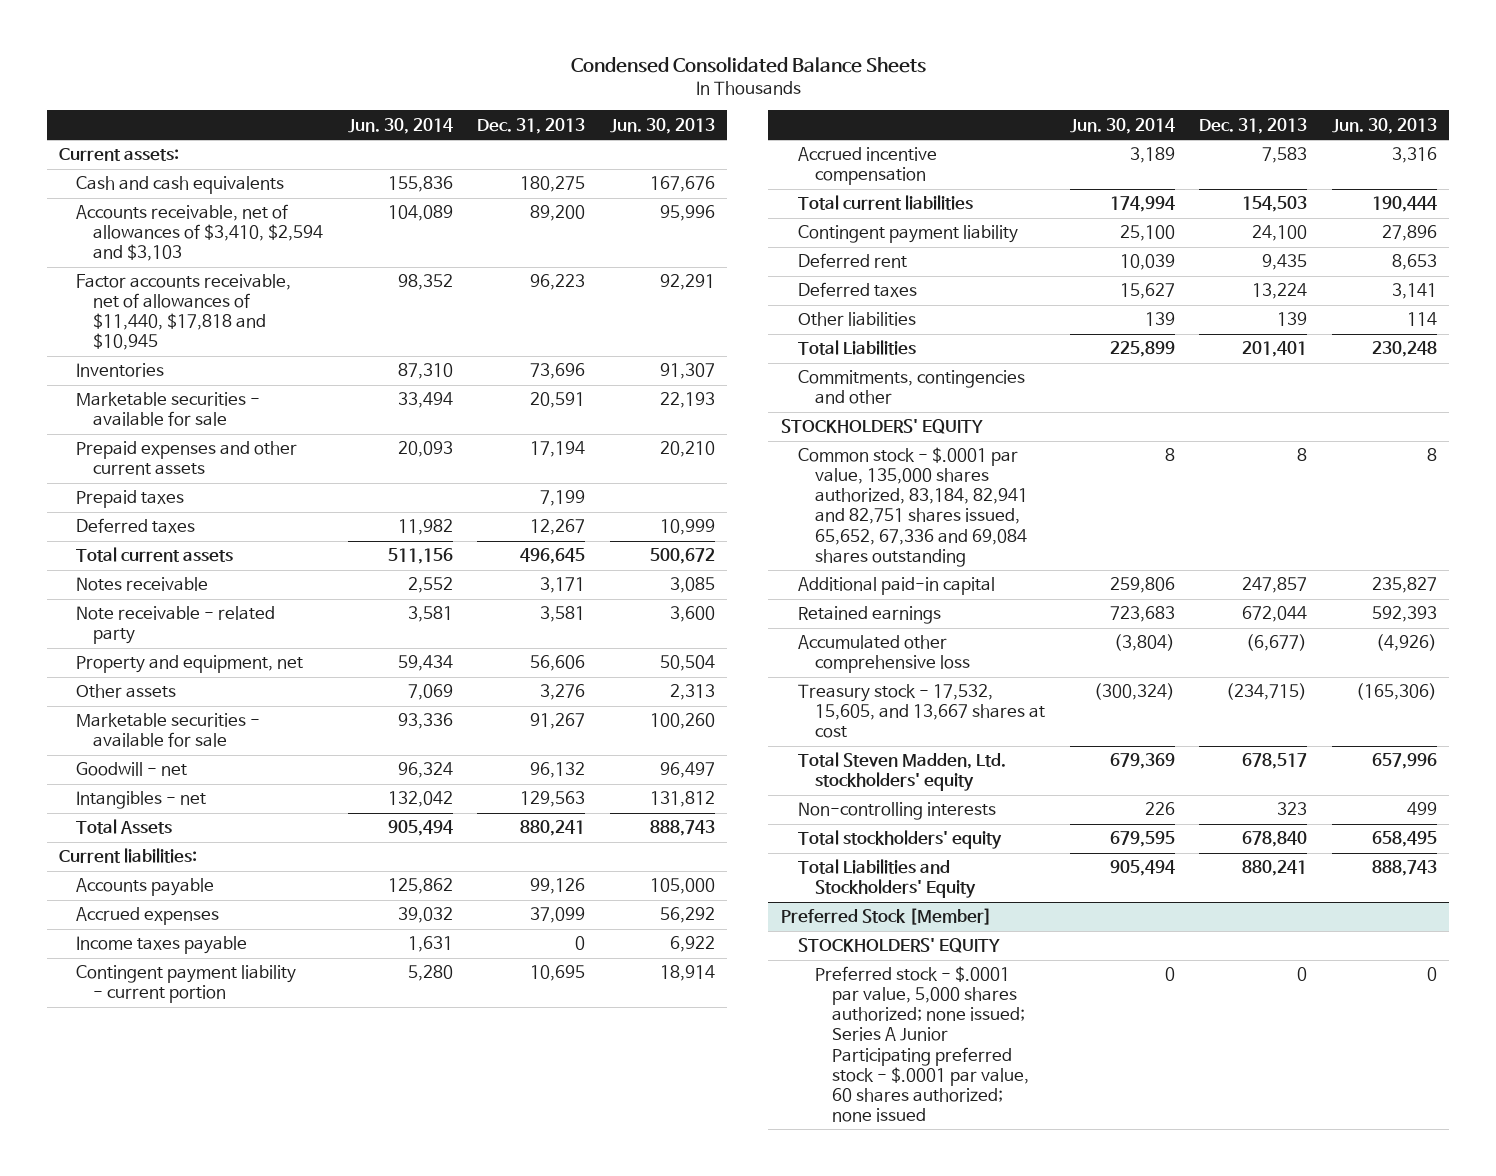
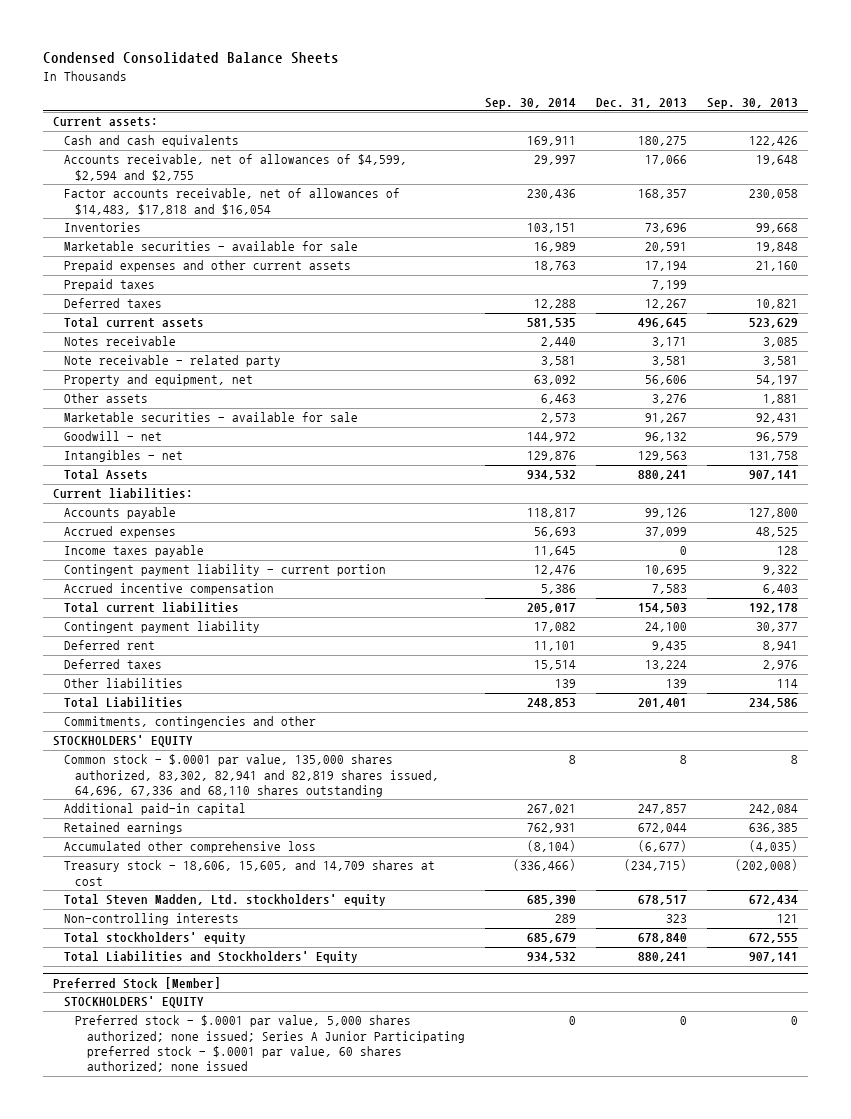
[347,117,453,134] Jun. 30, 2014 -> none
[610,117,716,134] Jun. 30, 2013 -> none
none -> [484,97,576,109] Sep. 30, 2014
none -> [707,97,799,109] Sep. 30, 2013
[75,204,324,262] Accounts receivable, net of allowances of $3,410, $2,594 and $3,103 -> [64,154,408,181] Accounts receivable, net of allowances of $4,599, $2,594 and $2,755
[530,205,586,222] 89,200 -> [644,155,687,166] 17,066
[75,274,291,351] Factor accounts receivable, net of allowances of $11,440, $17,818 and $10,945 -> [64,188,401,215] Factor accounts receivable, net of allowances of $14,483, $17,818 and $16,054
[530,274,586,291] 96,223 -> [637,189,687,200] 168,357
[797,447,1028,567] Common stock - $.0001 par value, 135,000 shares authorized, 83,184, 82,941 and 82,751 shares issued, 65,652, 67,336 and 69,084 shares outstanding -> [64,754,440,798] Common stock - $.0001 par value, 135,000 shares authorized, 83,302, 82,941 and 82,819 shares issued, 64,696, 67,336 and 68,110 shares outstanding
[797,684,1045,739] Treasury stock - 17,532, 15,605, and 13,667 shares at cost -> [64,860,436,886] Treasury stock - 18,606, 15,605, and 14,709 shares at cost

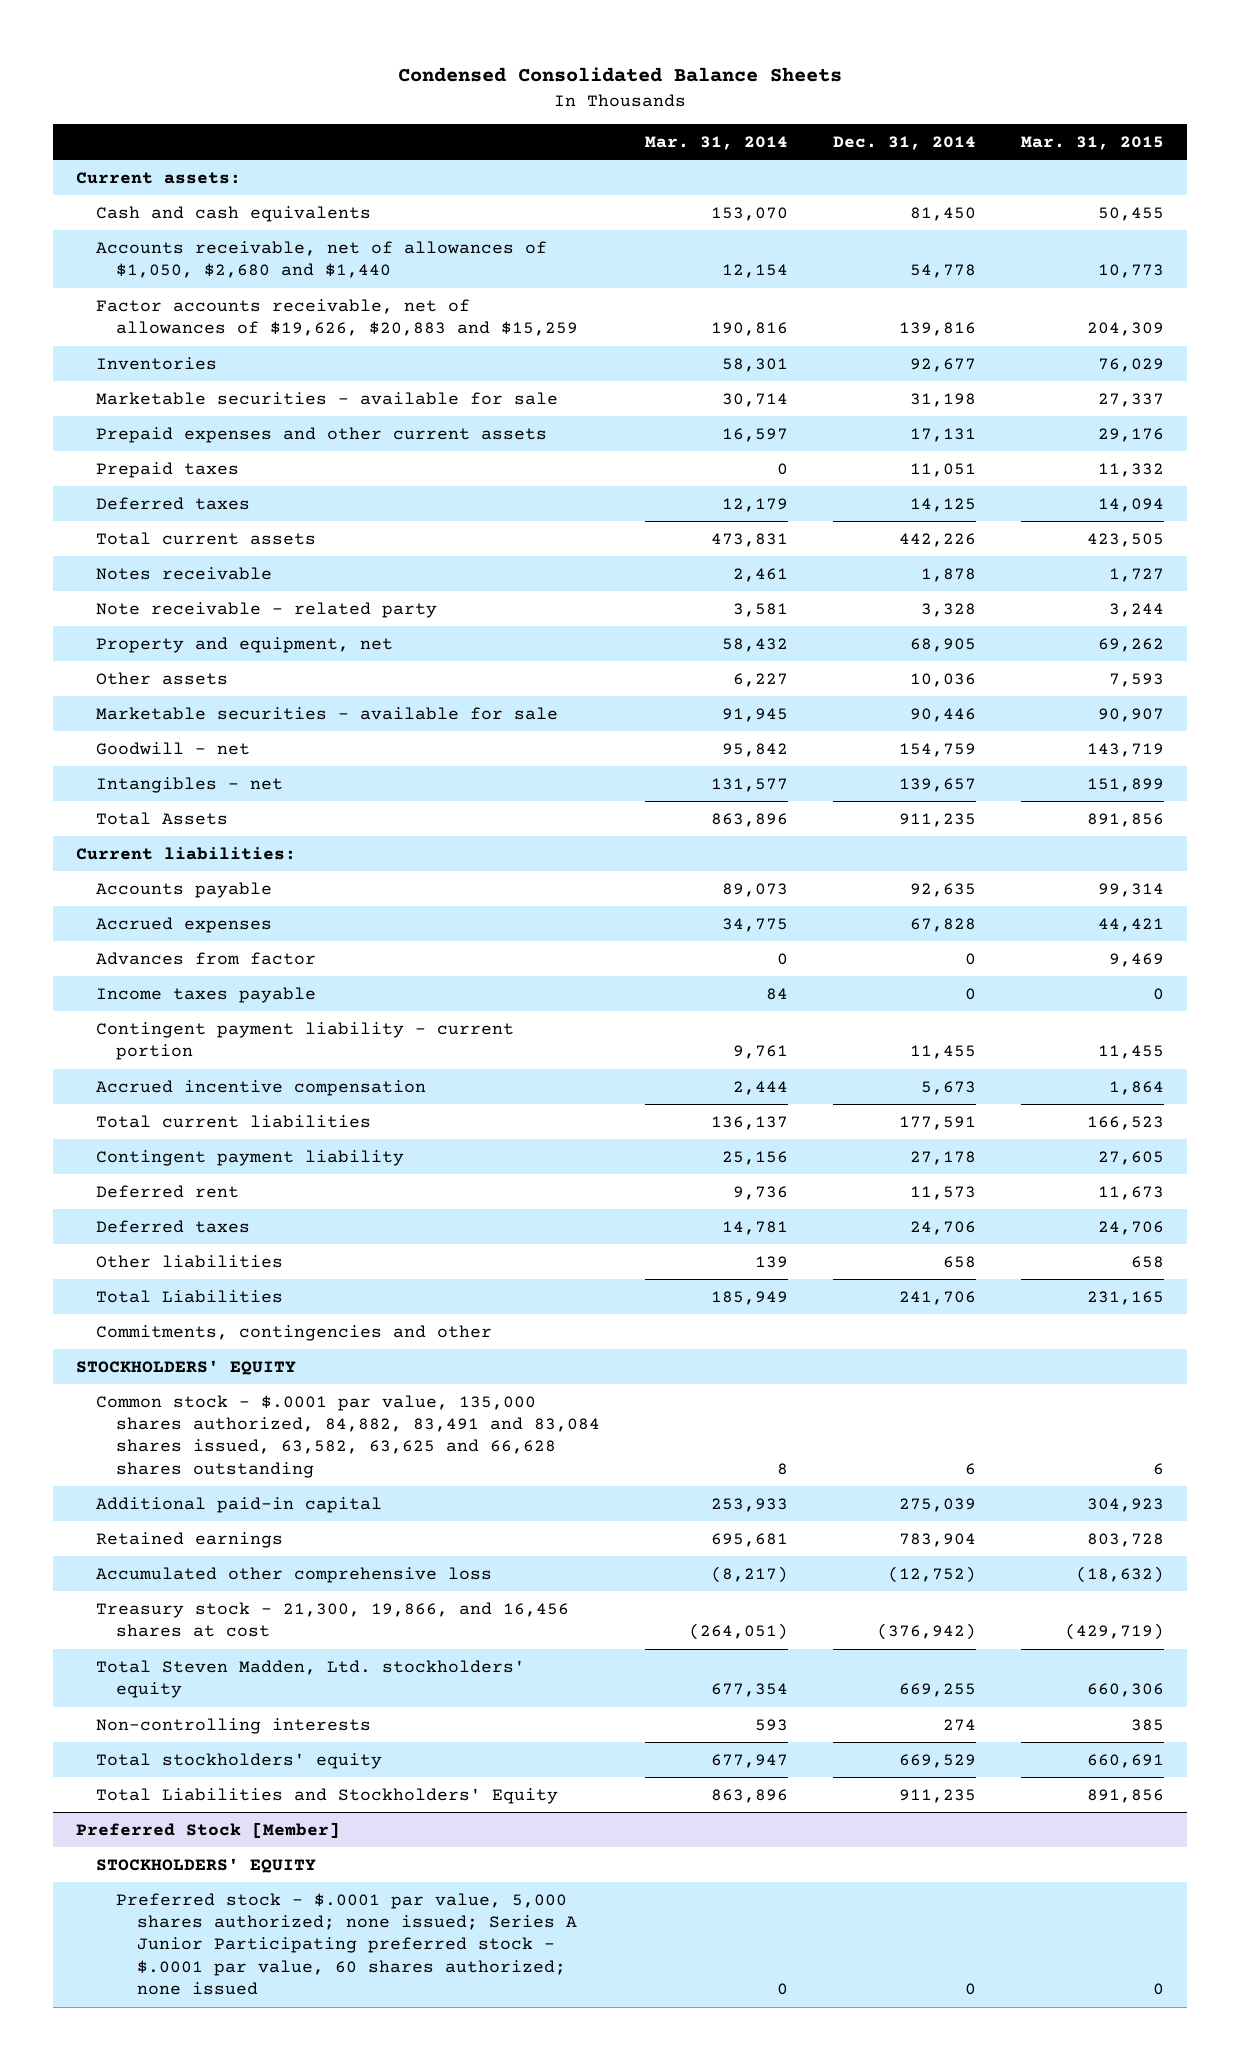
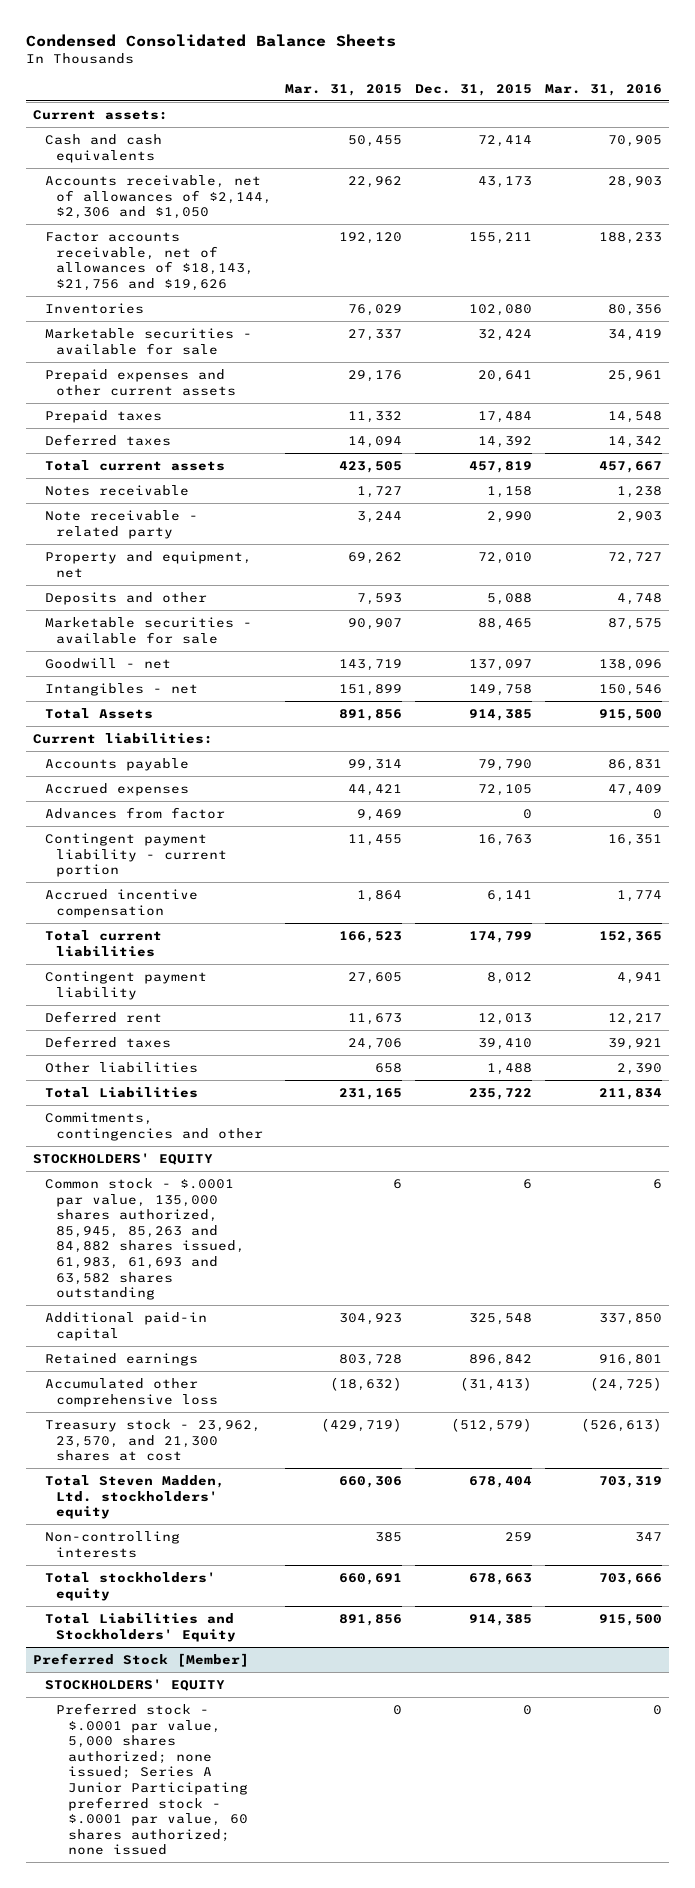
[645,135,789,150] Mar. 31, 2014 -> none
[833,135,977,150] Dec. 31, 2014 -> none
none -> [415,83,533,96] Dec. 31, 2015
none -> [545,83,663,96] Mar. 31, 2016
[96,240,548,279] Accounts receivable, net of allowances of $1,050, $2,680 and $1,440 -> [44,174,273,220] Accounts receivable, net of allowances of $2,144, $2,306 and $1,050
[1098,264,1165,279] 10,773 -> [348,175,403,188] 22,962
[96,298,579,337] Factor accounts receivable, net of allowances of $19,626, $20,883 and $15,259 -> [44,231,255,291] Factor accounts receivable, net of allowances of $18,143, $21,756 and $19,626
[1087,322,1165,337] 204,309 -> [339,231,403,244] 192,120
[96,671,229,685] Other assets -> [44,591,207,605] Deposits and other
[96,986,317,1003] Income taxes payable -> none
[96,1394,601,1478] Common stock - $.0001 par value, 135,000 shares authorized, 84,882, 83,491 and 83,084 shares issued, 63,582, 63,625 and 66,628 shares outstanding -> [44,1177,246,1301] Common stock - $.0001 par value, 135,000 shares authorized, 85,945, 85,263 and 84,882 shares issued, 61,983, 61,693 and 63,582 shares outstanding
[96,1601,570,1638] Treasury stock - 21,300, 19,866, and 16,456 shares at cost -> [44,1418,261,1462] Treasury stock - 23,962, 23,570, and 21,300 shares at cost

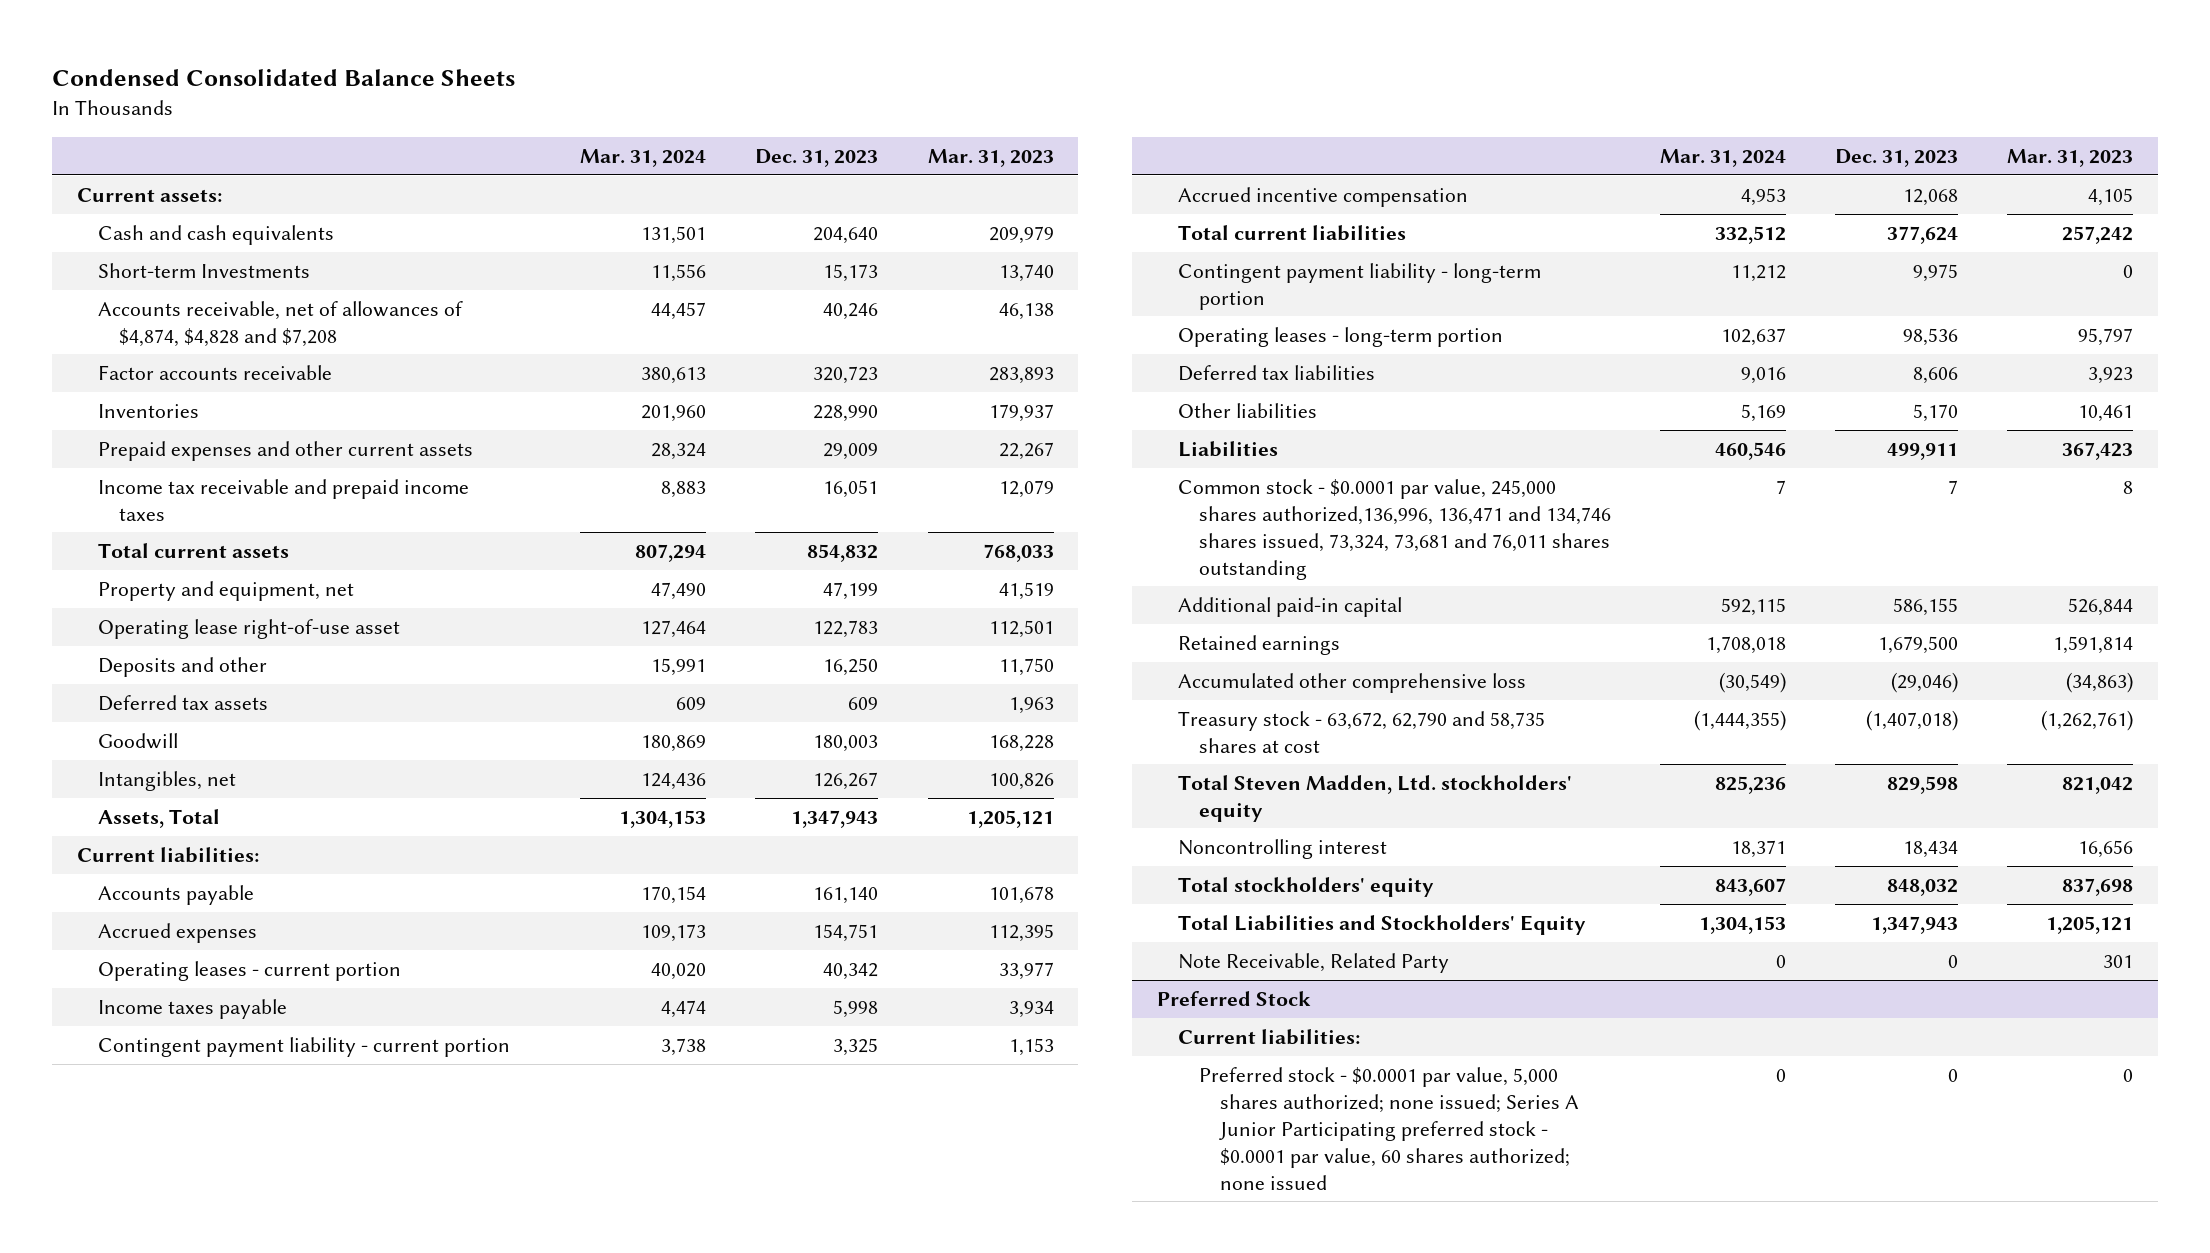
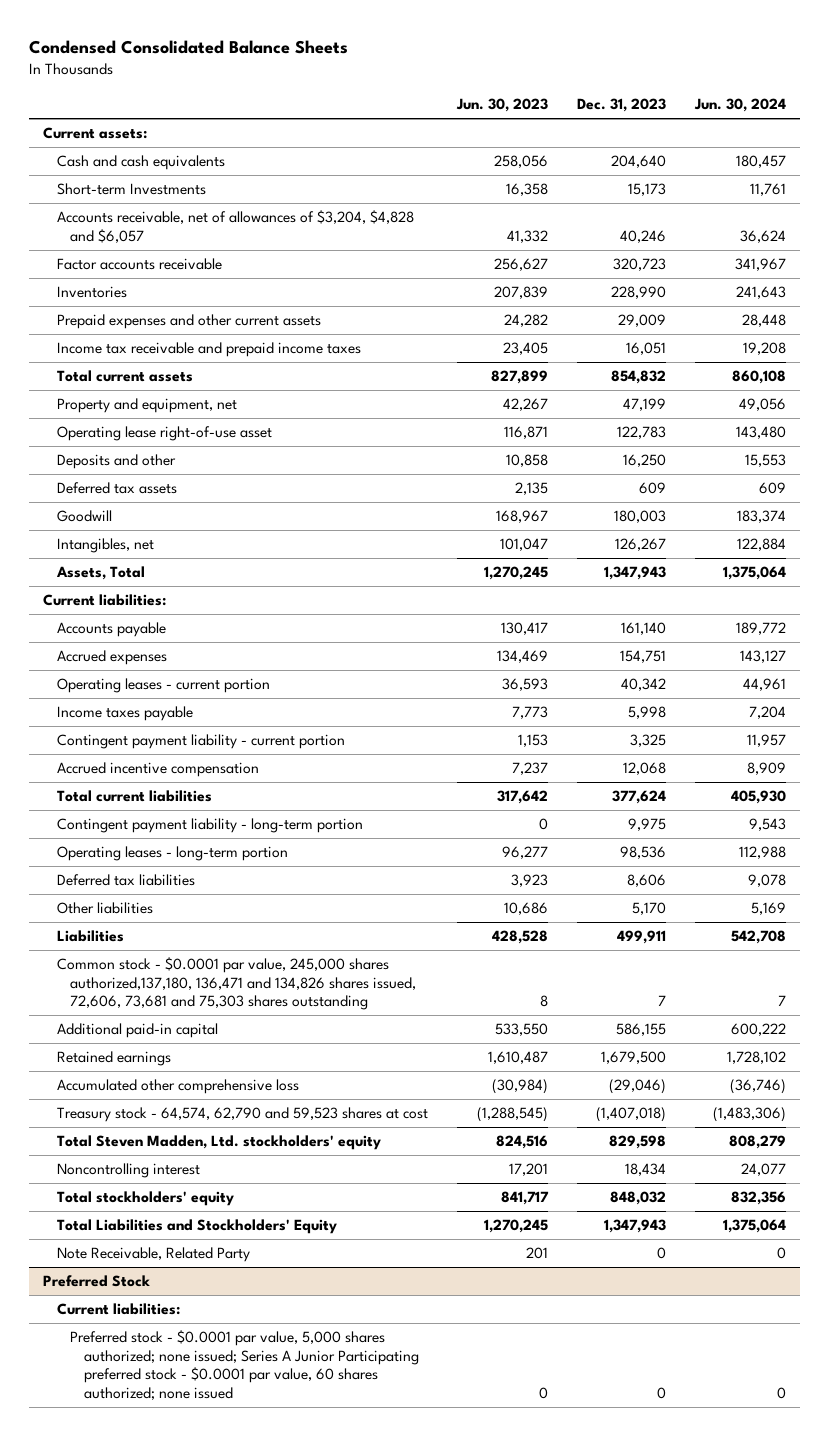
[580,148,707,167] Mar. 31, 2024 -> none
[927,148,1054,167] Mar. 31, 2023 -> none
none -> [455,98,548,113] Jun. 30, 2023
none -> [693,98,786,113] Jun. 30, 2024
[98,300,464,347] Accounts receivable, net of allowances of $4,874, $4,828 and $7,208 -> [56,210,414,243] Accounts receivable, net of allowances of $3,204, $4,828 and $6,057
[1177,478,1612,580] Common stock - $0.0001 par value, 245,000 shares authorized,136,996, 136,471 and 134,746 shares issued, 73,324, 73,681 and 76,011 shares outstanding -> [56,957,417,1011] Common stock - $0.0001 par value, 245,000 shares authorized,137,180, 136,471 and 134,826 shares issued, 72,606, 73,681 and 75,303 shares outstanding
[1177,710,1545,753] Treasury stock - 63,672, 62,790 and 58,735 shares at cost -> [56,1107,428,1123] Treasury stock - 64,574, 62,790 and 59,523 shares at cost

